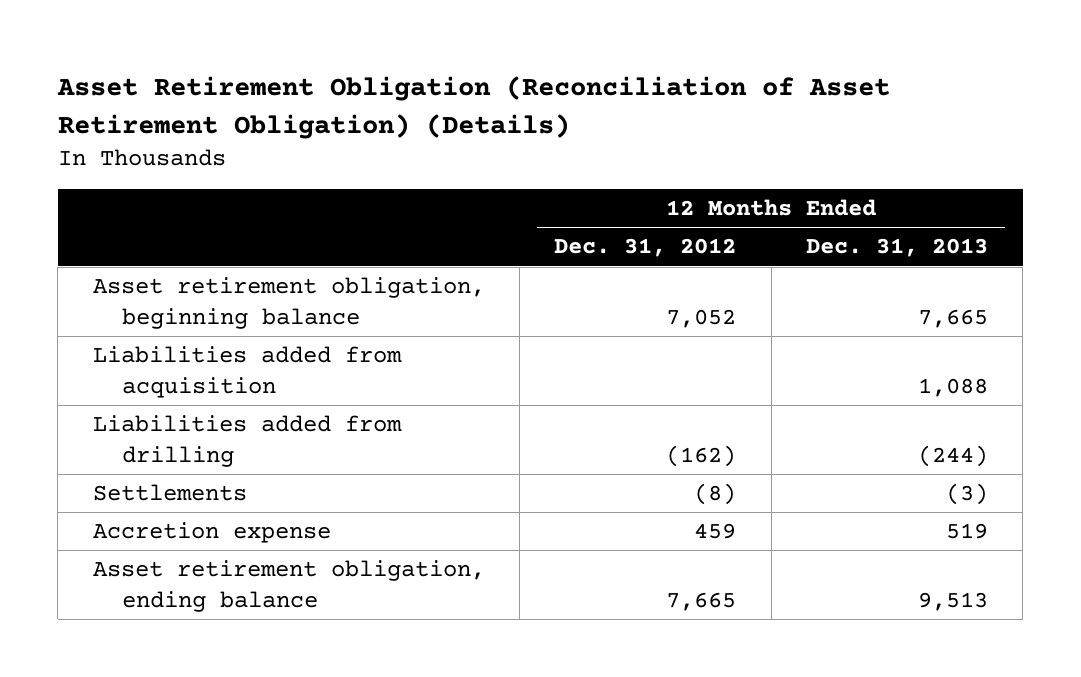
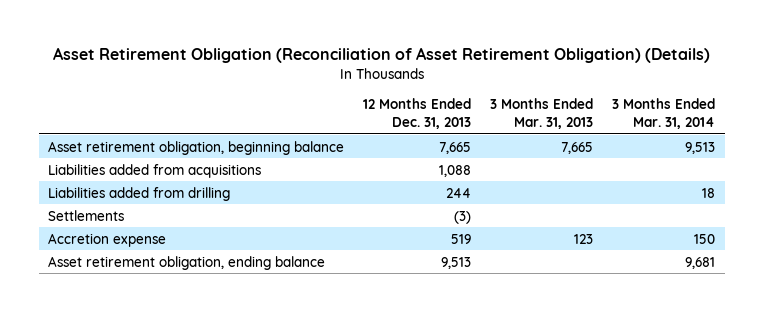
[554,238,737,258] Dec. 31, 2012 -> none
none -> [490,97,594,129] 3 Months Ended Mar. 31, 2013
none -> [612,97,716,129] 3 Months Ended Mar. 31, 2014
[92,346,402,399] Liabilities added from acquisition -> [48,163,262,178] Liabilities added from acquisitions
[917,445,988,468] (244) -> [446,187,472,198] 244

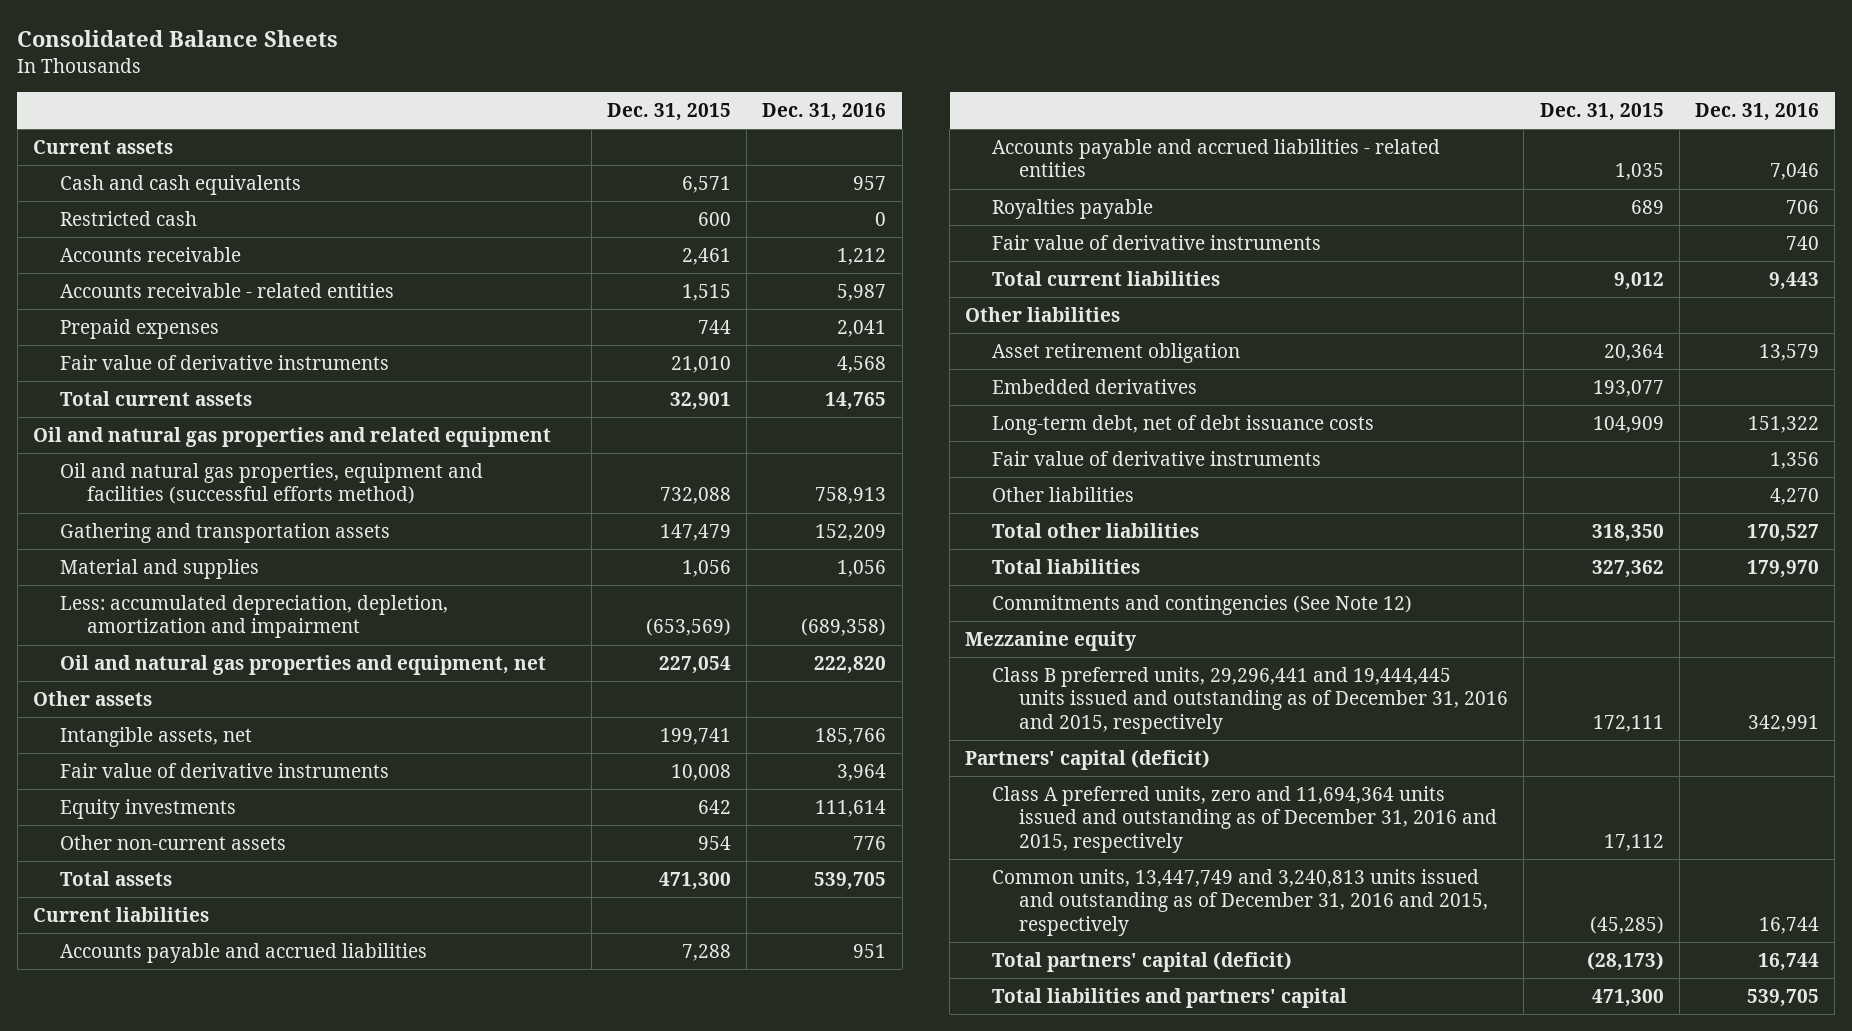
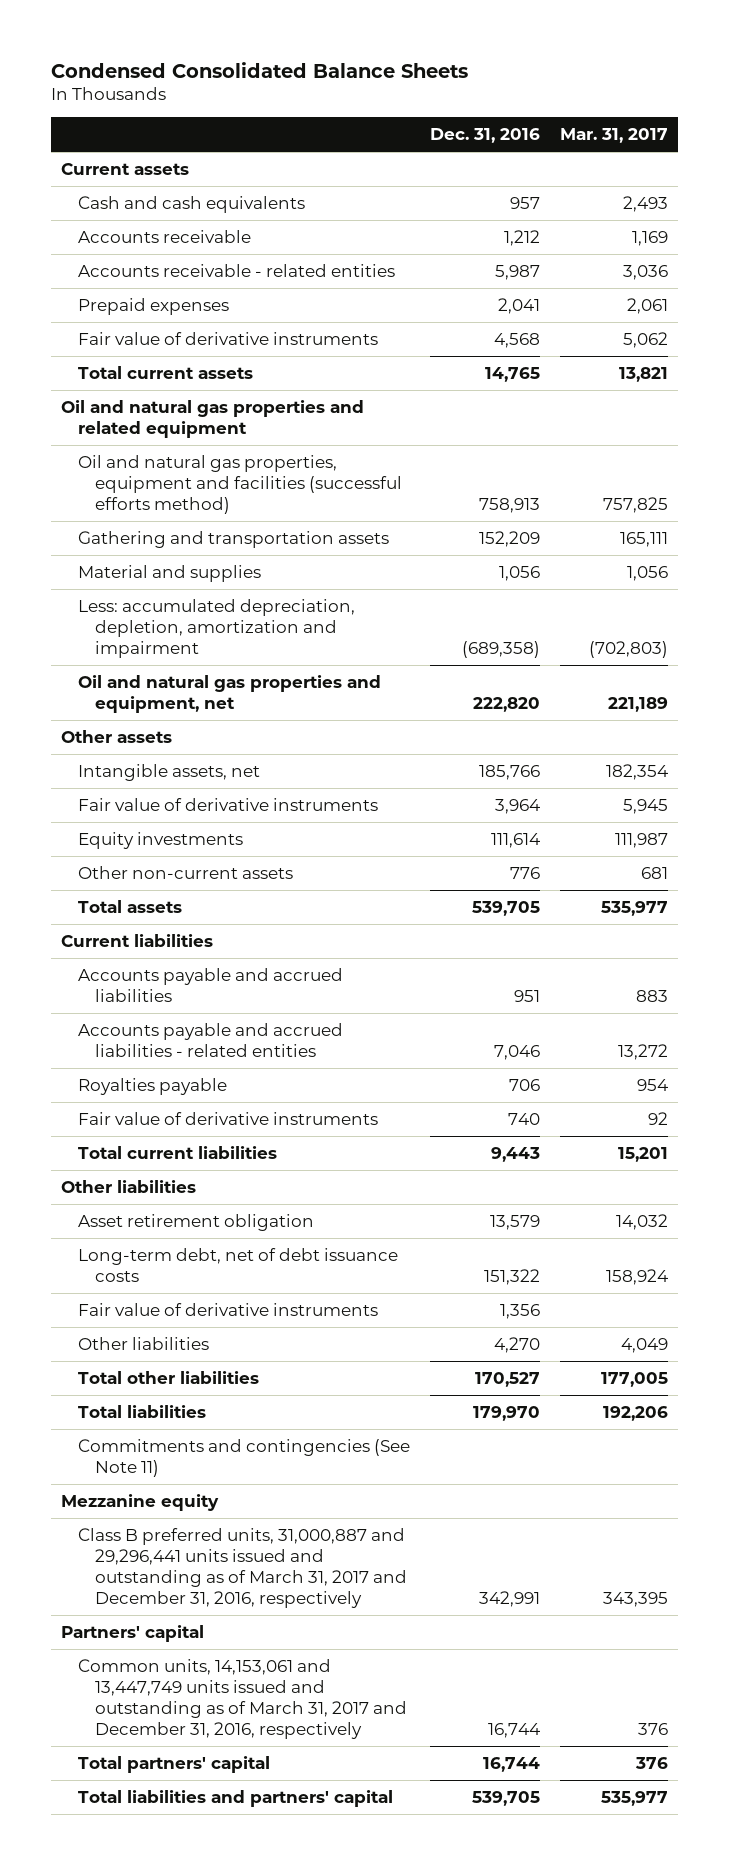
[17,29,339,47] Consolidated Balance Sheets -> [51,61,469,78] Condensed Consolidated Balance Sheets
[607,102,732,121] Dec. 31, 2015 -> none
none -> [559,128,668,144] Mar. 31, 2017
[59,211,197,227] Restricted cash -> none
[992,379,1198,395] Embedded derivatives -> none
[992,595,1413,616] Commitments and contingencies (See Note 12) -> [78,1439,411,1477] Commitments and contingencies (See Note 11)
[992,786,1498,853] Class A preferred units, zero and 11,694,364 units issued and outstanding as of December 31, 2016 and 2015, respectively -> none
[992,667,1509,734] Class B preferred units, 29,296,441 and 19,444,445 units issued and outstanding as of December 31, 2016 and 2015, respectively -> [78,1528,407,1608] Class B preferred units, 31,000,887 and 29,296,441 units issued and outstanding as of March 31, 2017 and December 31, 2016, respectively
[965,750,1211,771] Partners' capital (deficit) -> [61,1625,205,1643] Partners' capital
[992,869,1489,936] Common units, 13,447,749 and 3,240,813 units issued and outstanding as of December 31, 2016 and 2015, respectively -> [78,1659,407,1739] Common units, 14,153,061 and 13,447,749 units issued and outstanding as of March 31, 2017 and December 31, 2016, respectively
[992,952,1293,973] Total partners' capital (deficit) -> [78,1756,271,1774] Total partners' capital

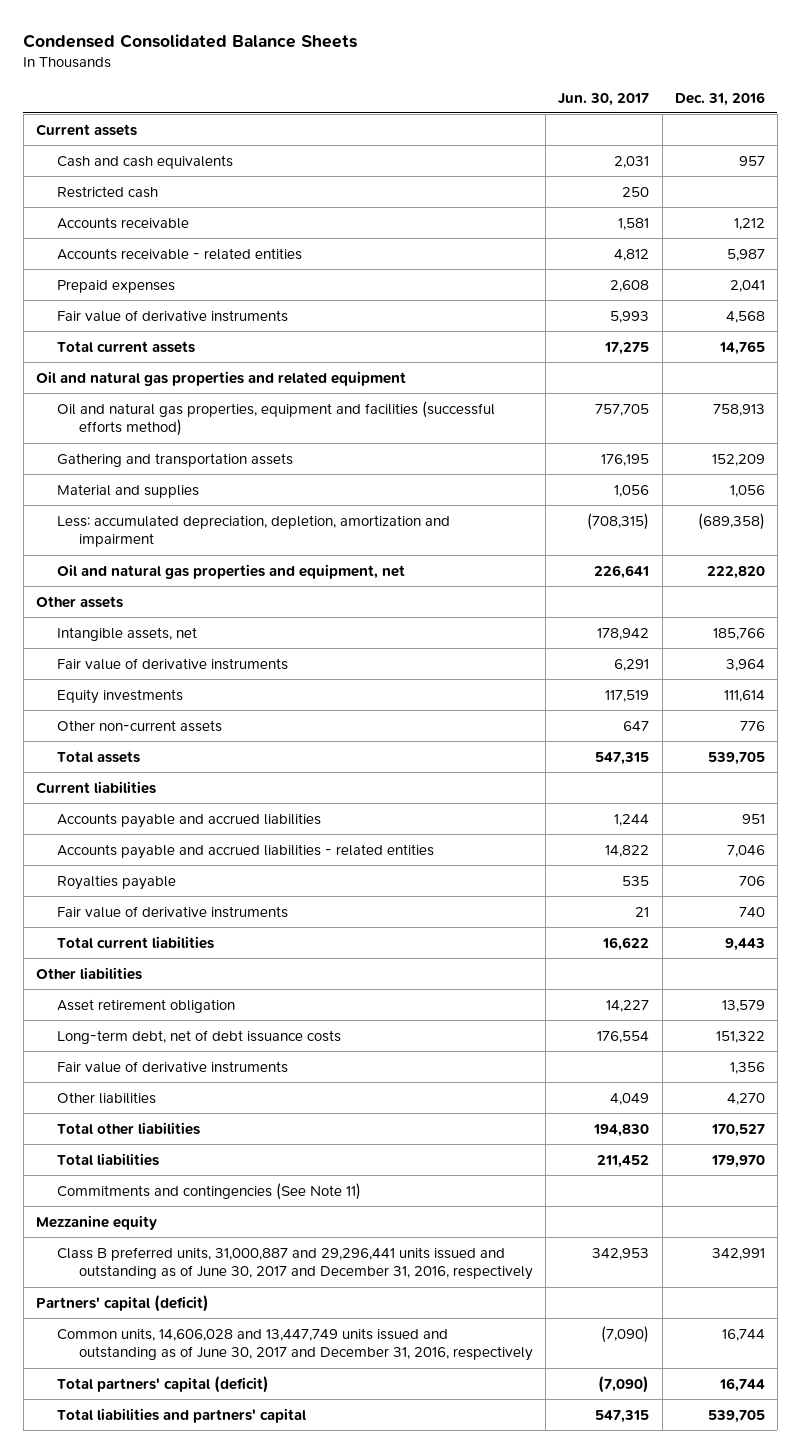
[559,128,668,144] Mar. 31, 2017 -> none
none -> [558,92,650,106] Jun. 30, 2017
none -> [57,185,159,198] Restricted cash
[78,1528,407,1608] Class B preferred units, 31,000,887 and 29,296,441 units issued and outstanding as of March 31, 2017 and December 31, 2016, respectively -> [57,1246,533,1281] Class B preferred units, 31,000,887 and 29,296,441 units issued and outstanding as of June 30, 2017 and December 31, 2016, respectively
[61,1625,205,1643] Partners' capital -> [35,1294,209,1312] Partners' capital (deficit)
[78,1659,407,1739] Common units, 14,153,061 and 13,447,749 units issued and outstanding as of March 31, 2017 and December 31, 2016, respectively -> [57,1327,533,1362] Common units, 14,606,028 and 13,447,749 units issued and outstanding as of June 30, 2017 and December 31, 2016, respectively
[78,1756,271,1774] Total partners' capital -> [57,1375,270,1393] Total partners' capital (deficit)

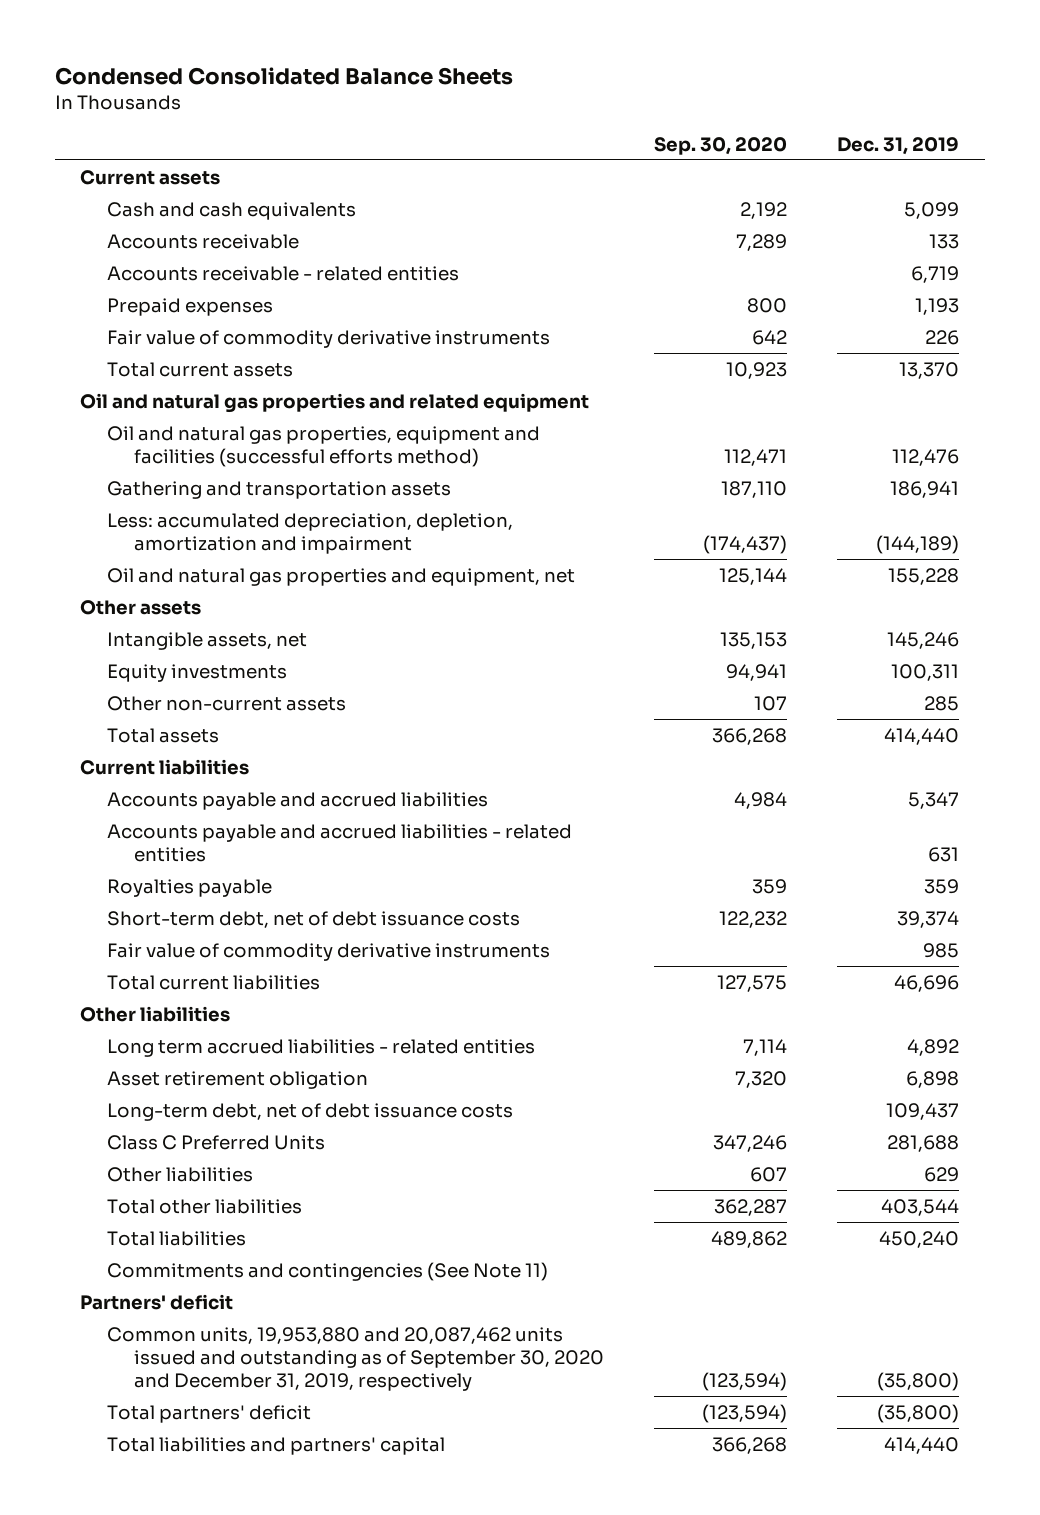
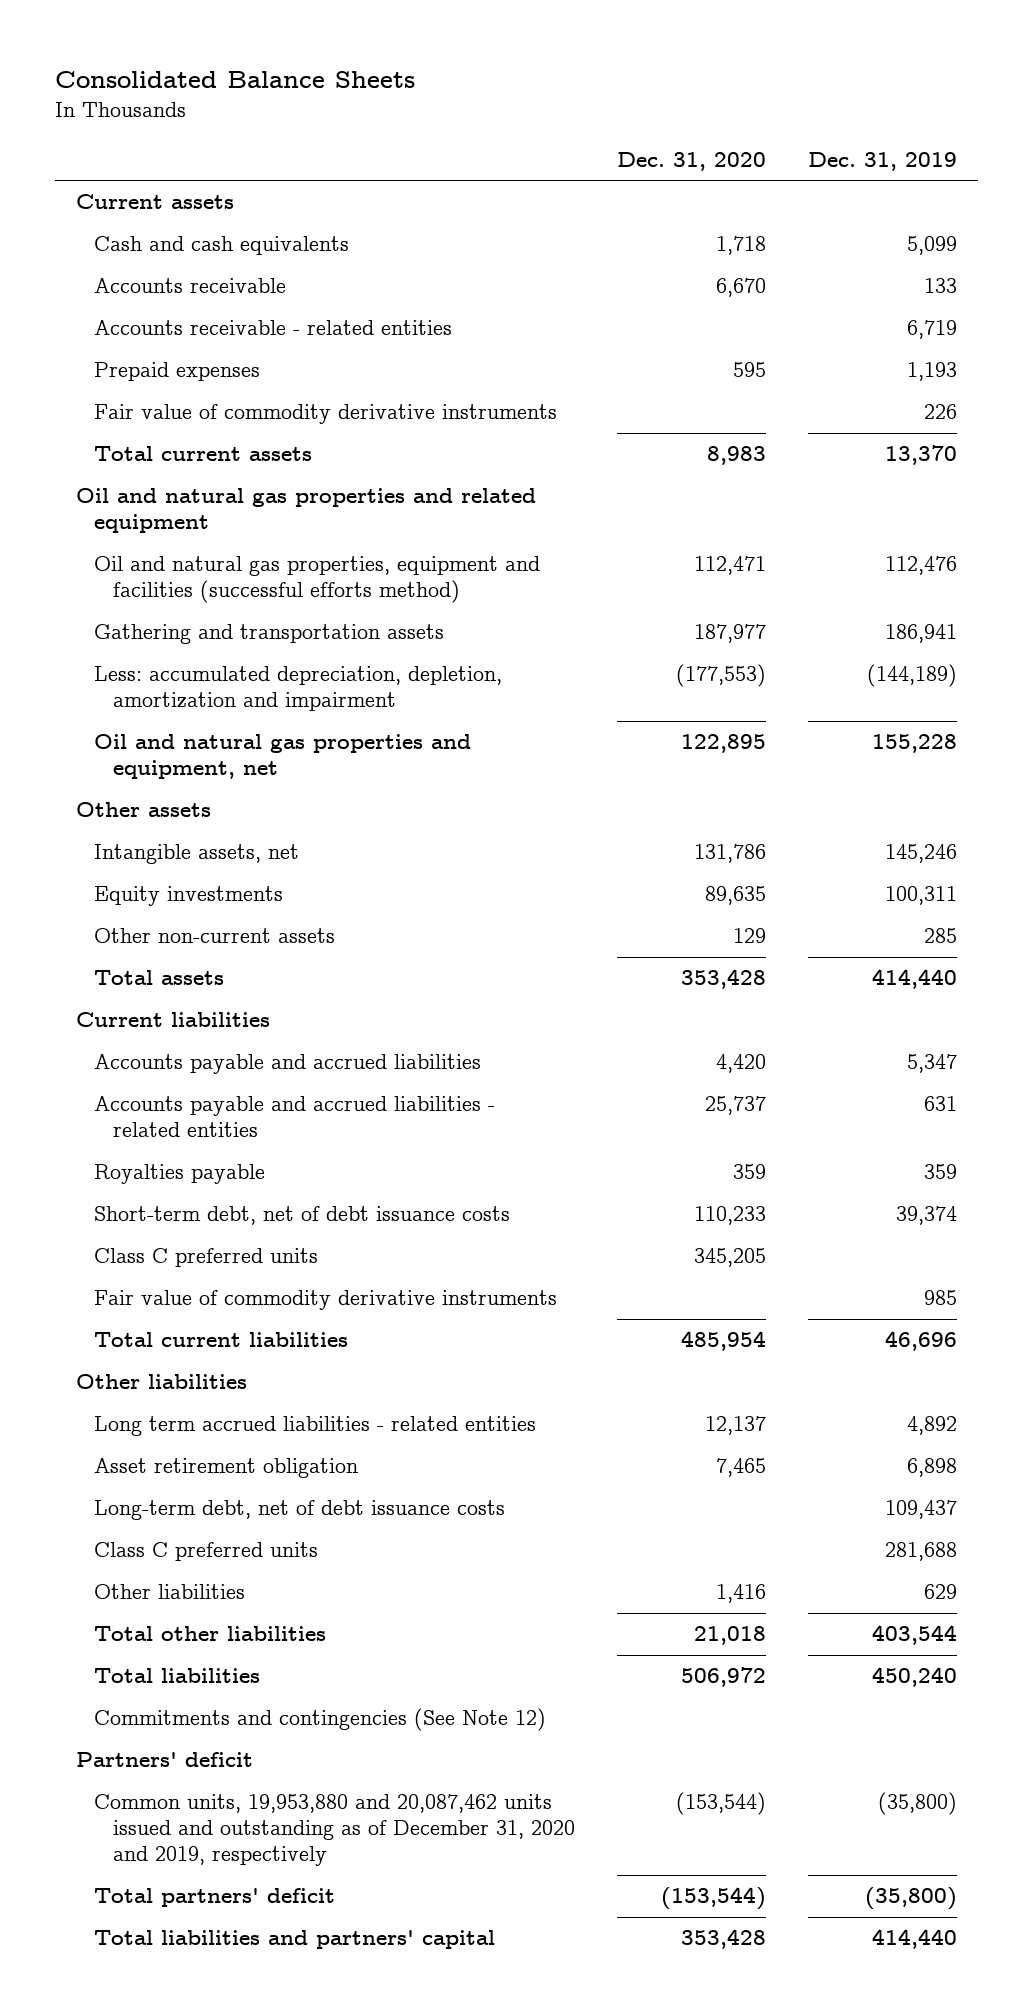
[55,67,514,86] Condensed Consolidated Balance Sheets -> [54,71,415,89] Consolidated Balance Sheets
[654,136,788,155] Sep. 30, 2020 -> none
none -> [616,152,766,172] Dec. 31, 2020
none -> [94,1248,319,1268] Class C preferred units
[107,1134,326,1150] Class C Preferred Units -> [94,1542,319,1562] Class C preferred units
[107,1261,549,1281] Commitments and contingencies (See Note 11) -> [94,1708,547,1732] Commitments and contingencies (See Note 12)
[107,1326,604,1391] Common units, 19,953,880 and 20,087,462 units issued and outstanding as of September 30, 2020 and December 31, 2019, respectively -> [94,1794,575,1867] Common units, 19,953,880 and 20,087,462 units issued and outstanding as of December 31, 2020 and 2019, respectively

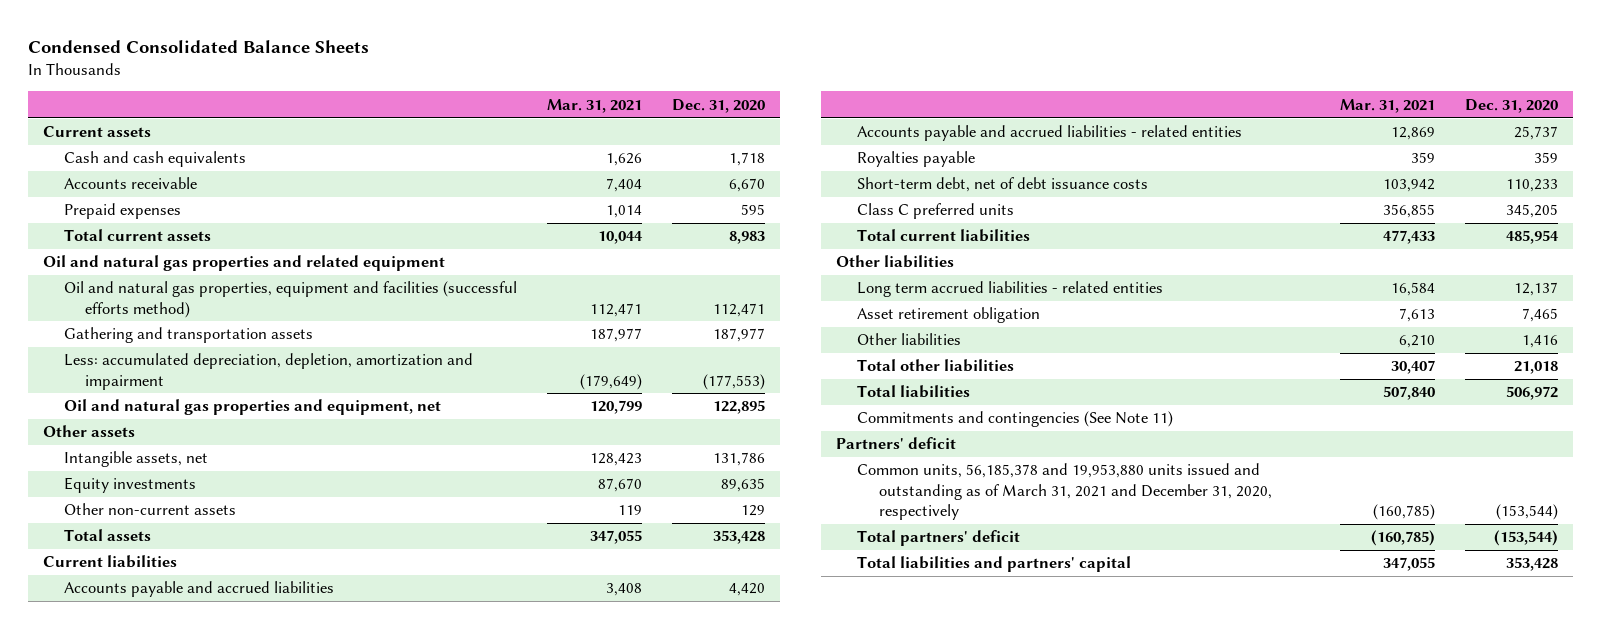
[54,71,415,89] Consolidated Balance Sheets -> [27,39,369,53] Condensed Consolidated Balance Sheets
[807,152,957,172] Dec. 31, 2019 -> none
none -> [546,98,642,113] Mar. 31, 2021
[94,320,453,336] Accounts receivable - related entities -> none
[94,404,558,425] Fair value of commodity derivative instruments -> none
[94,1290,558,1311] Fair value of commodity derivative instruments -> none
[94,1500,506,1521] Long-term debt, net of debt issuance costs -> none
[94,1542,319,1562] Class C preferred units -> none
[94,1708,547,1732] Commitments and contingencies (See Note 12) -> [857,411,1174,428] Commitments and contingencies (See Note 11)
[94,1794,575,1867] Common units, 19,953,880 and 20,087,462 units issued and outstanding as of December 31, 2020 and 2019, respectively -> [857,463,1272,520] Common units, 56,185,378 and 19,953,880 units issued and outstanding as of March 31, 2021 and December 31, 2020, respectively

